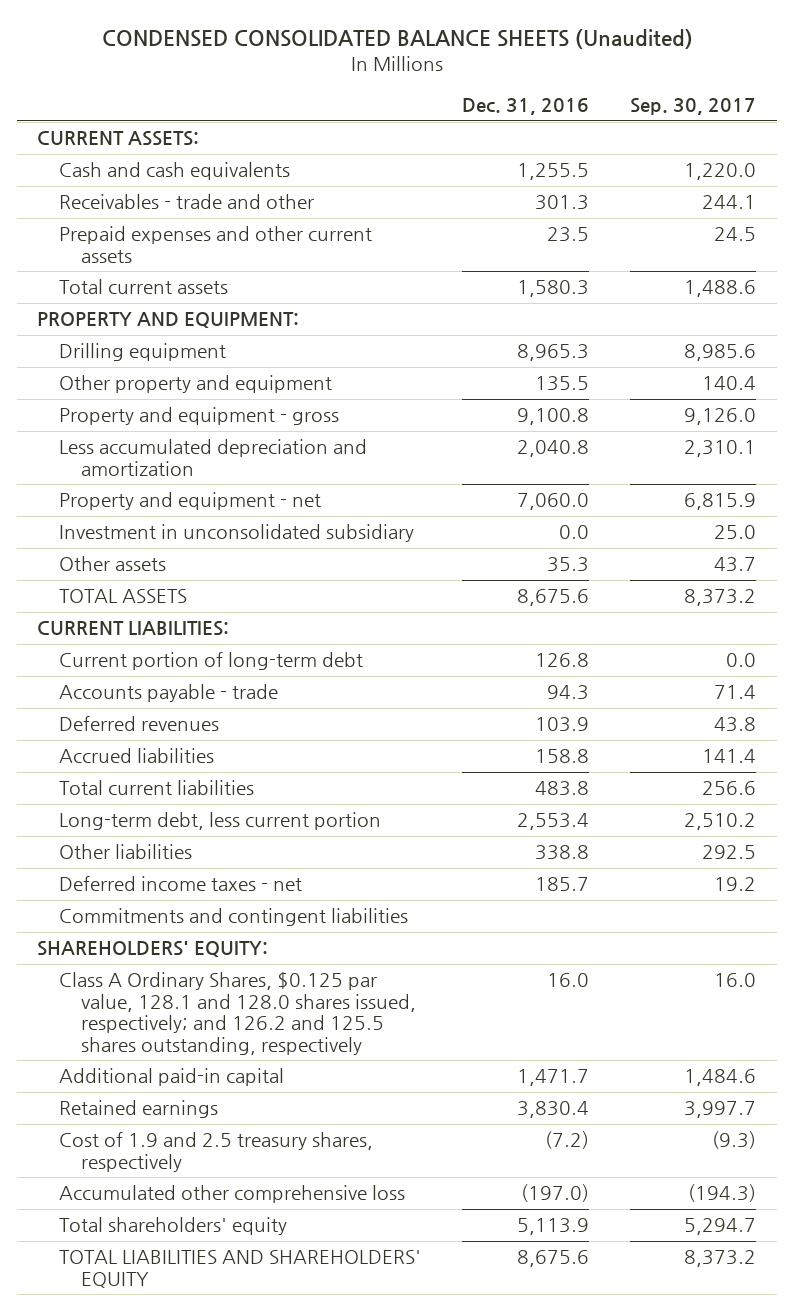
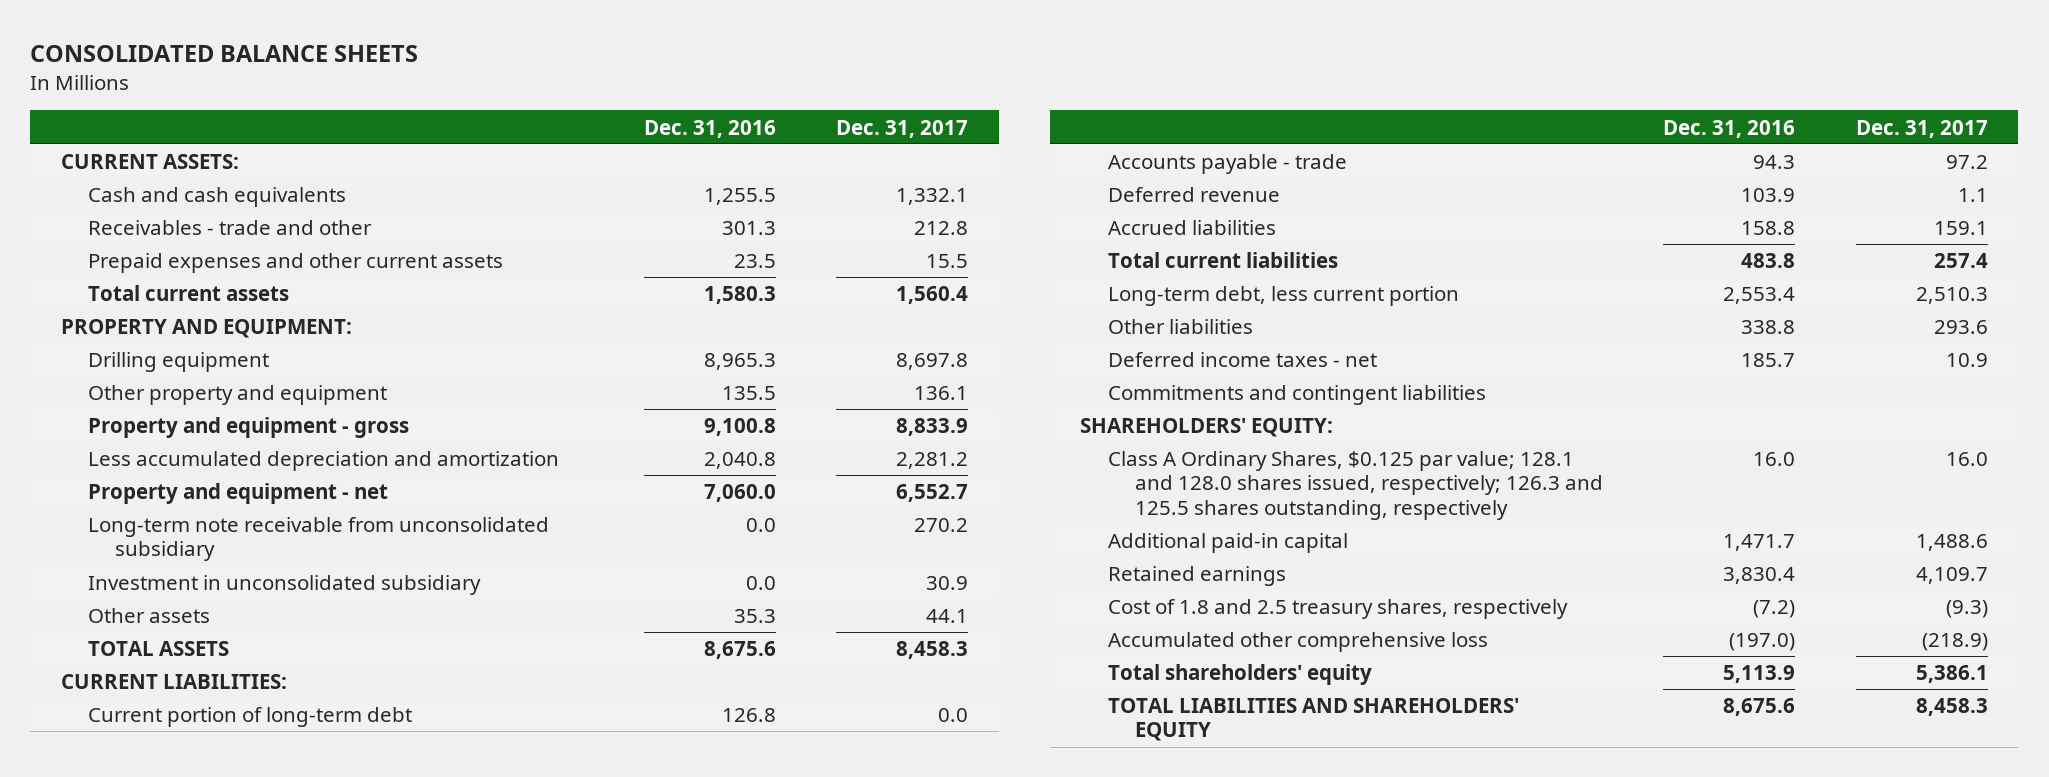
[101,29,693,50] CONDENSED CONSOLIDATED BALANCE SHEETS (Unaudited) -> [30,45,419,63] CONSOLIDATED BALANCE SHEETS
[630,97,757,115] Sep. 30, 2017 -> none
none -> [836,119,969,138] Dec. 31, 2017
none -> [88,517,550,562] Long-term note receivable from unconsolidated subsidiary
[59,716,220,732] Deferred revenues -> [1107,187,1280,203] Deferred revenue
[59,972,417,1055] Class A Ordinary Shares, $0.125 par value, 128.1 and 128.0 shares issued, respectively; and 126.2 and 125.5 shares outstanding, respectively -> [1107,451,1603,520] Class A Ordinary Shares, $0.125 par value; 128.1 and 128.0 shares issued, respectively; 126.3 and 125.5 shares outstanding, respectively
[59,1132,374,1172] Cost of 1.9 and 2.5 treasury shares, respectively -> [1107,599,1568,620] Cost of 1.8 and 2.5 treasury shares, respectively

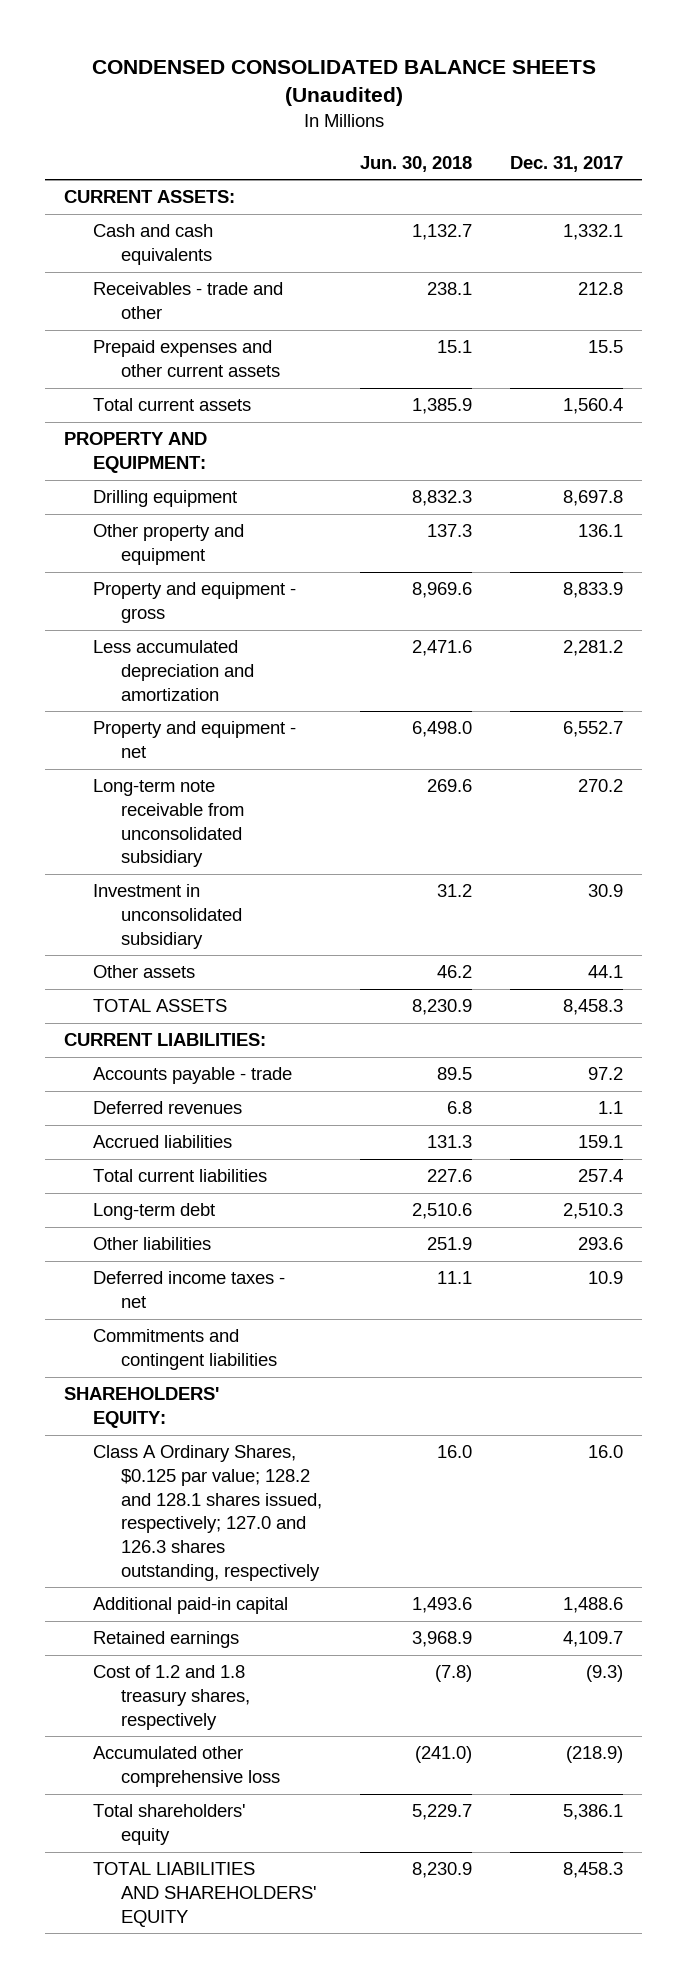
[30,45,419,63] CONSOLIDATED BALANCE SHEETS -> [91,59,596,107] CONDENSED CONSOLIDATED BALANCE SHEETS (Unaudited)
[643,119,776,138] Dec. 31, 2016 -> none
none -> [360,155,473,172] Jun. 30, 2018
[88,707,413,728] Current portion of long-term debt -> none
[1107,187,1280,203] Deferred revenue -> none
none -> [92,1101,242,1115] Deferred revenues
[1107,286,1459,307] Long-term debt, less current portion -> [92,1203,215,1221] Long-term debt
[1107,451,1603,520] Class A Ordinary Shares, $0.125 par value; 128.1 and 128.0 shares issued, respectively; 126.3 and 125.5 shares outstanding, respectively -> [92,1445,323,1581] Class A Ordinary Shares, $0.125 par value; 128.2 and 128.1 shares issued, respectively; 127.0 and 126.3 shares outstanding, respectively
[1107,599,1568,620] Cost of 1.8 and 2.5 treasury shares, respectively -> [92,1665,251,1730] Cost of 1.2 and 1.8 treasury shares, respectively

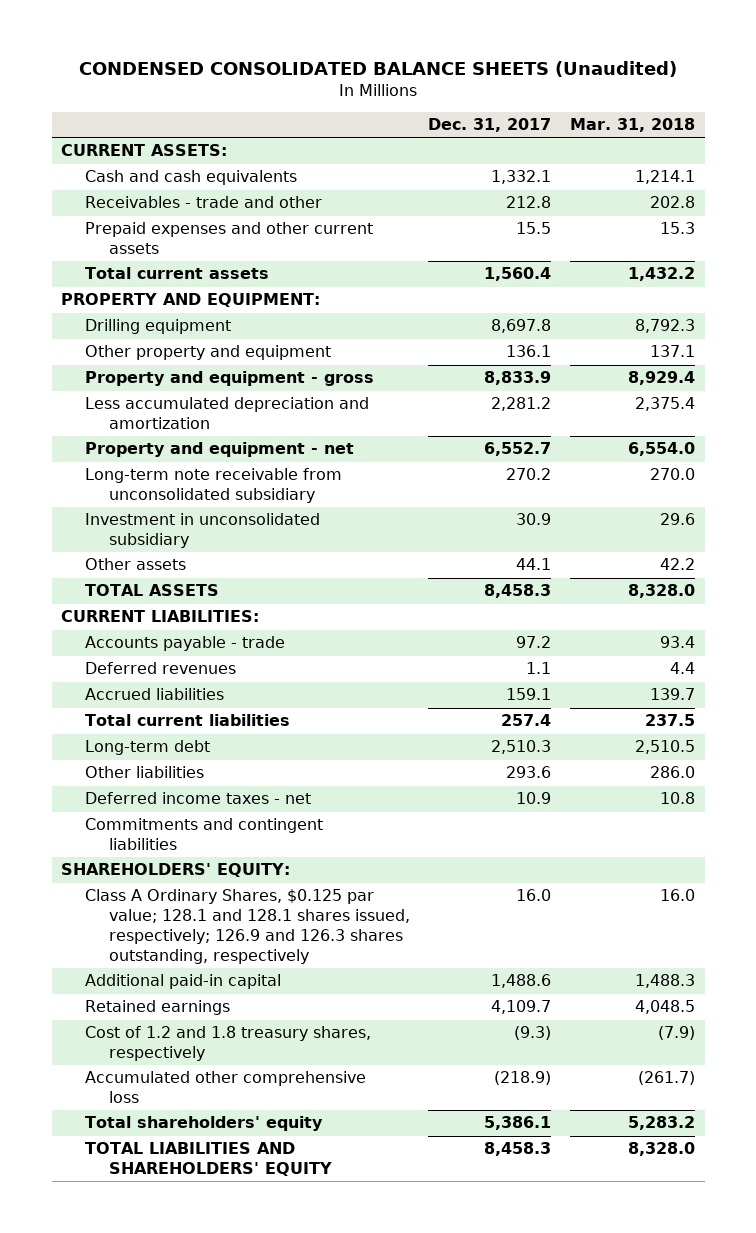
[360,155,473,172] Jun. 30, 2018 -> none
none -> [570,117,696,132] Mar. 31, 2018
[92,1445,323,1581] Class A Ordinary Shares, $0.125 par value; 128.2 and 128.1 shares issued, respectively; 127.0 and 126.3 shares outstanding, respectively -> [84,889,410,965] Class A Ordinary Shares, $0.125 par value; 128.1 and 128.1 shares issued, respectively; 126.9 and 126.3 shares outstanding, respectively

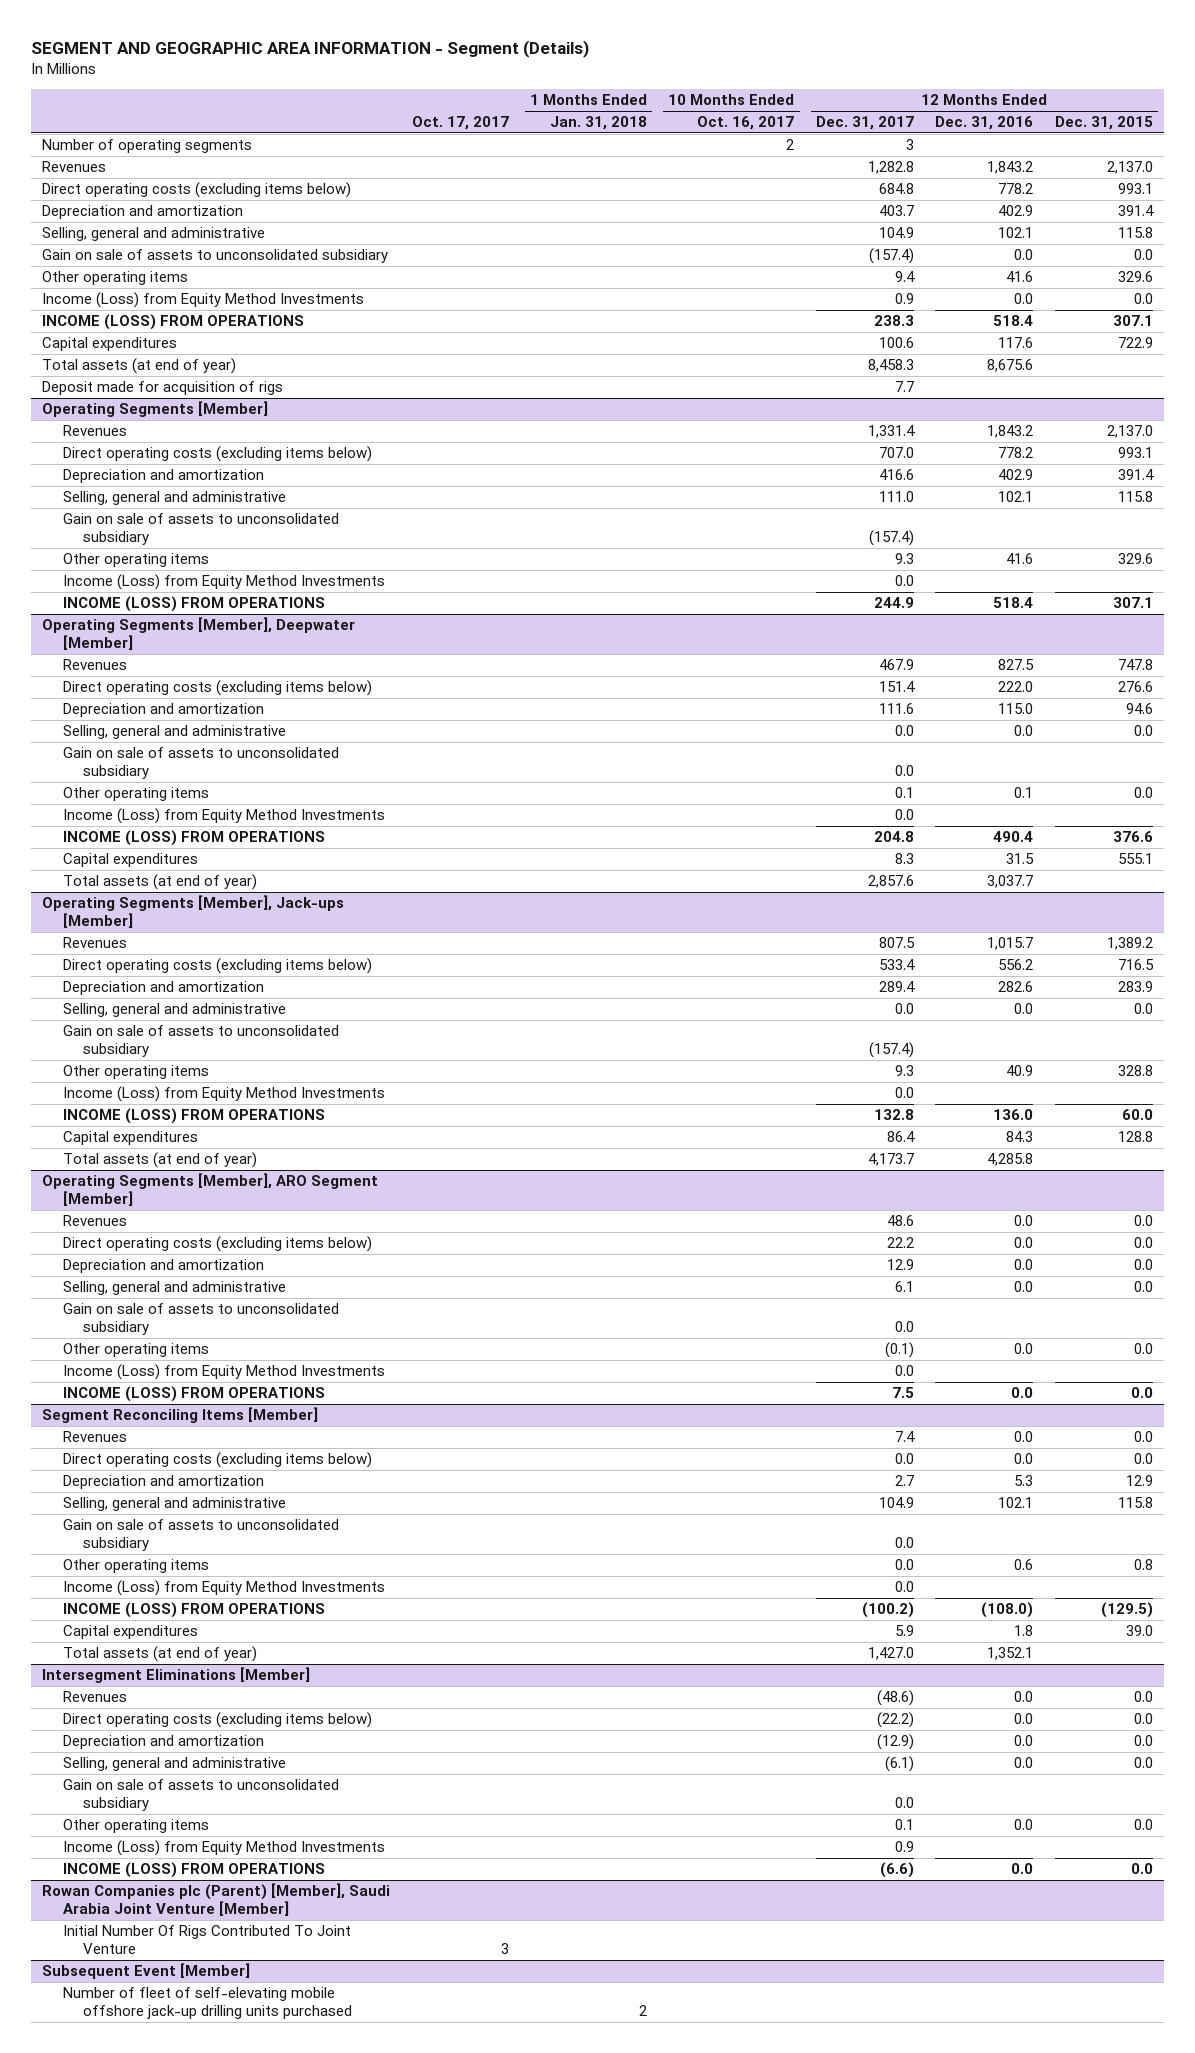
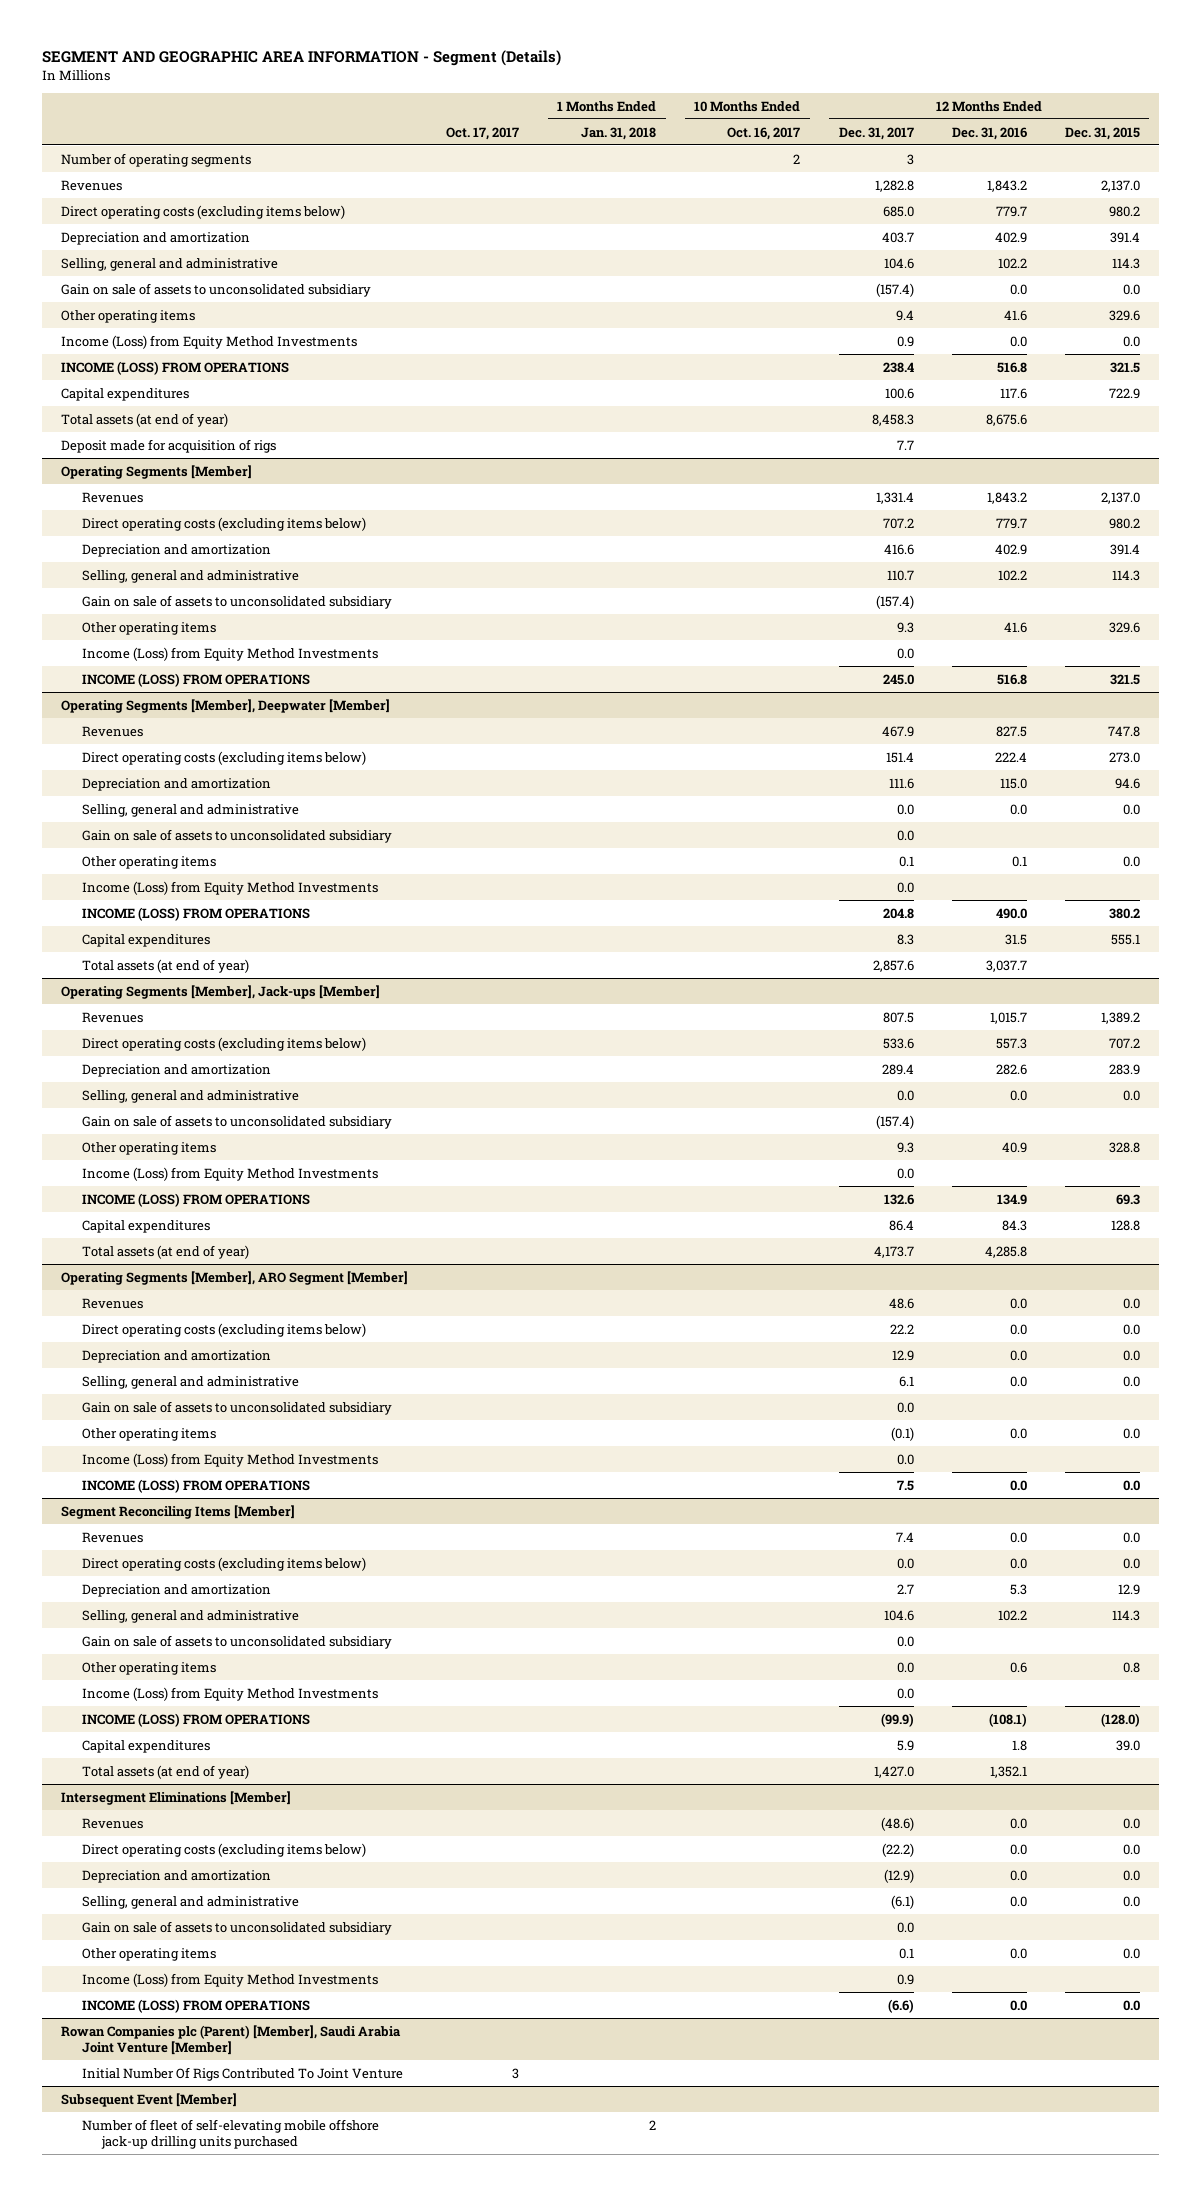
[878,183,914,195] 684.8 -> [882,205,914,217] 685.0
[998,183,1034,195] 778.2 -> [995,205,1027,217] 779.7
[1117,183,1153,195] 993.1 -> [1108,205,1140,217] 980.2
[878,227,914,239] 104.9 -> [883,257,914,269] 104.6
[998,227,1034,239] 102.1 -> [997,257,1027,269] 102.2
[1117,227,1153,239] 115.8 -> [1111,257,1140,269] 114.3
[873,315,914,327] 238.3 -> [882,361,914,373] 238.4
[993,315,1034,327] 518.4 -> [996,361,1027,373] 516.8
[1112,315,1153,327] 307.1 -> [1109,361,1140,373] 321.5
[878,447,914,459] 707.0 -> [882,517,914,529] 707.2
[998,447,1034,459] 778.2 -> [995,517,1027,529] 779.7
[1117,447,1153,459] 993.1 -> [1108,517,1140,529] 980.2
[878,491,914,503] 111.0 -> [886,569,914,581] 110.7
[998,491,1034,503] 102.1 -> [997,569,1027,581] 102.2
[1117,491,1153,503] 115.8 -> [1111,569,1140,581] 114.3
[873,597,914,609] 244.9 -> [882,673,914,685] 245.0
[993,597,1034,609] 518.4 -> [996,673,1027,685] 516.8
[1112,597,1153,609] 307.1 -> [1109,673,1140,685] 321.5
[998,681,1034,693] 222.0 -> [994,751,1027,762] 222.4
[1117,681,1153,693] 276.6 -> [1108,751,1140,763] 273.0
[993,831,1034,843] 490.4 -> [995,907,1027,919] 490.0
[1112,831,1153,843] 376.6 -> [1108,907,1140,919] 380.2
[878,959,915,971] 533.4 -> [882,1037,914,1049] 533.6
[998,959,1034,971] 556.2 -> [995,1037,1027,1049] 557.3
[1117,959,1154,971] 716.5 -> [1108,1037,1140,1049] 707.2
[873,1109,914,1121] 132.8 -> [883,1193,914,1205] 132.6
[993,1109,1034,1121] 136.0 -> [996,1193,1027,1205] 134.9
[1121,1109,1153,1121] 60.0 -> [1115,1193,1140,1205] 69.3
[878,1497,914,1509] 104.9 -> [883,1609,914,1621] 104.6
[998,1497,1034,1509] 102.1 -> [997,1609,1027,1621] 102.2
[1117,1497,1153,1509] 115.8 -> [1111,1609,1140,1621] 114.3
[861,1602,914,1619] (100.2) -> [880,1712,914,1727] (99.9)
[981,1602,1034,1619] (108.0) -> [988,1712,1027,1727] (108.1)
[1100,1602,1153,1619] (129.5) -> [1100,1712,1140,1727] (128.0)

